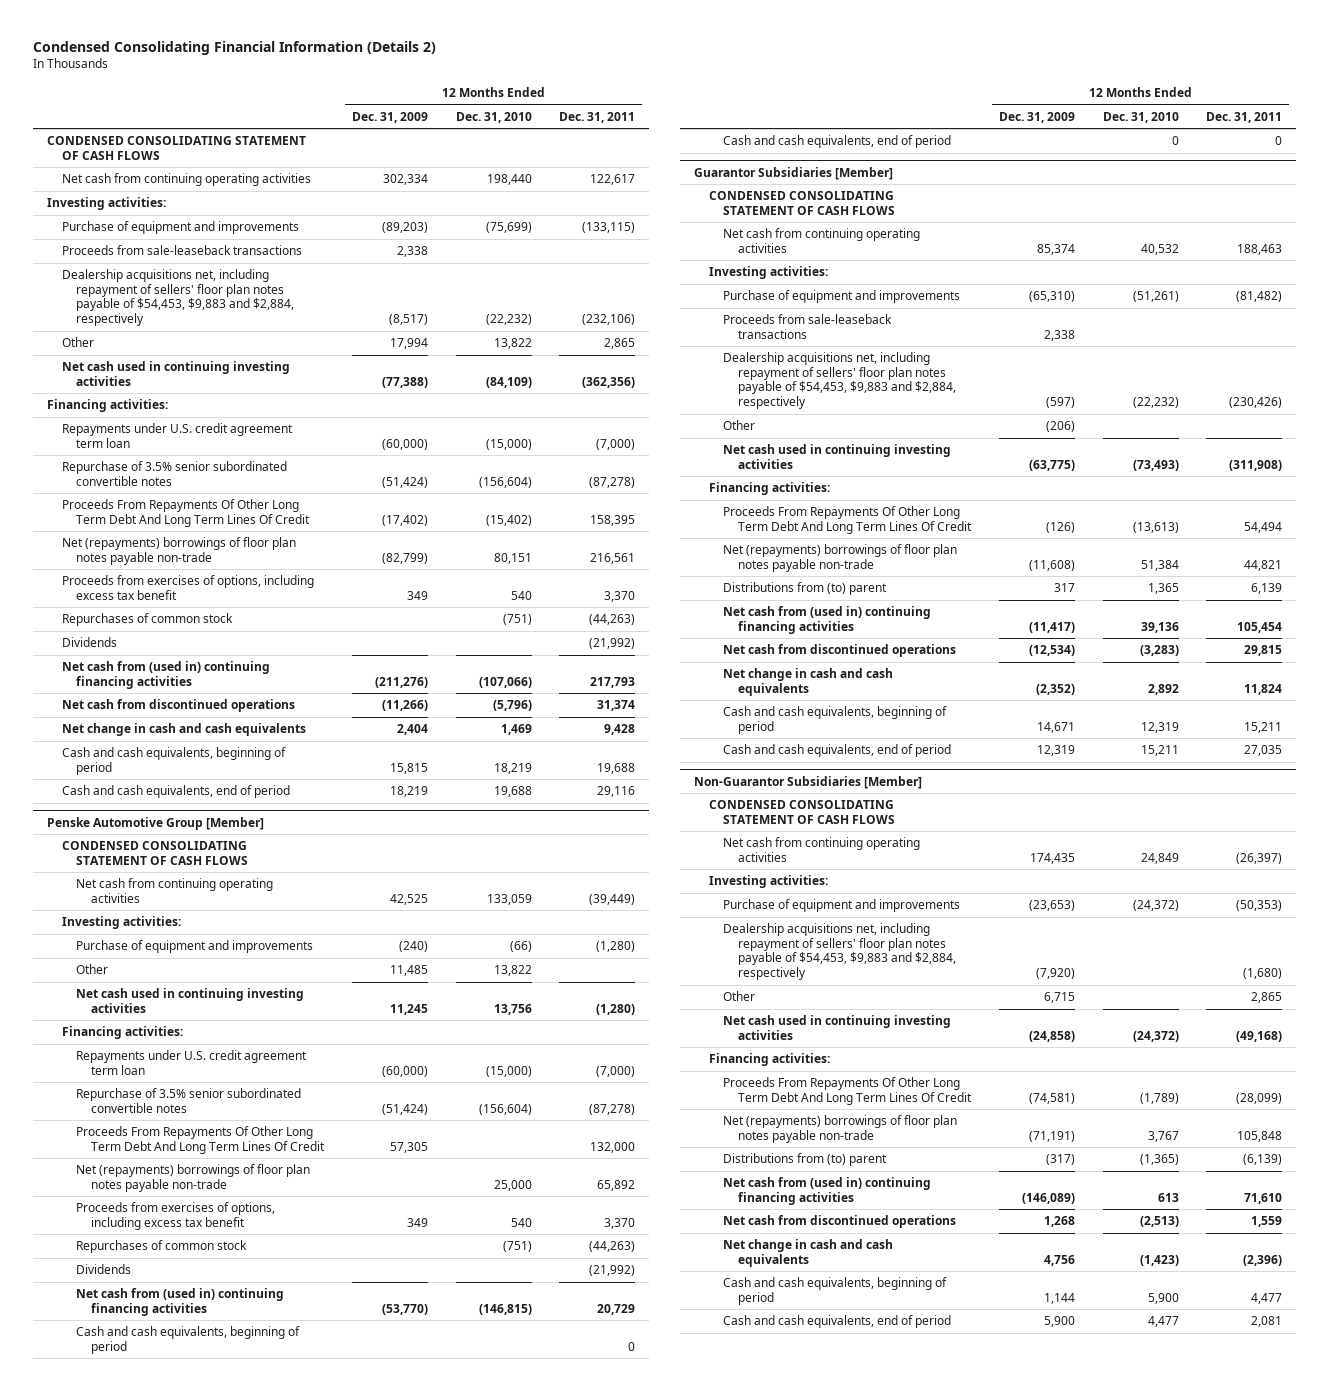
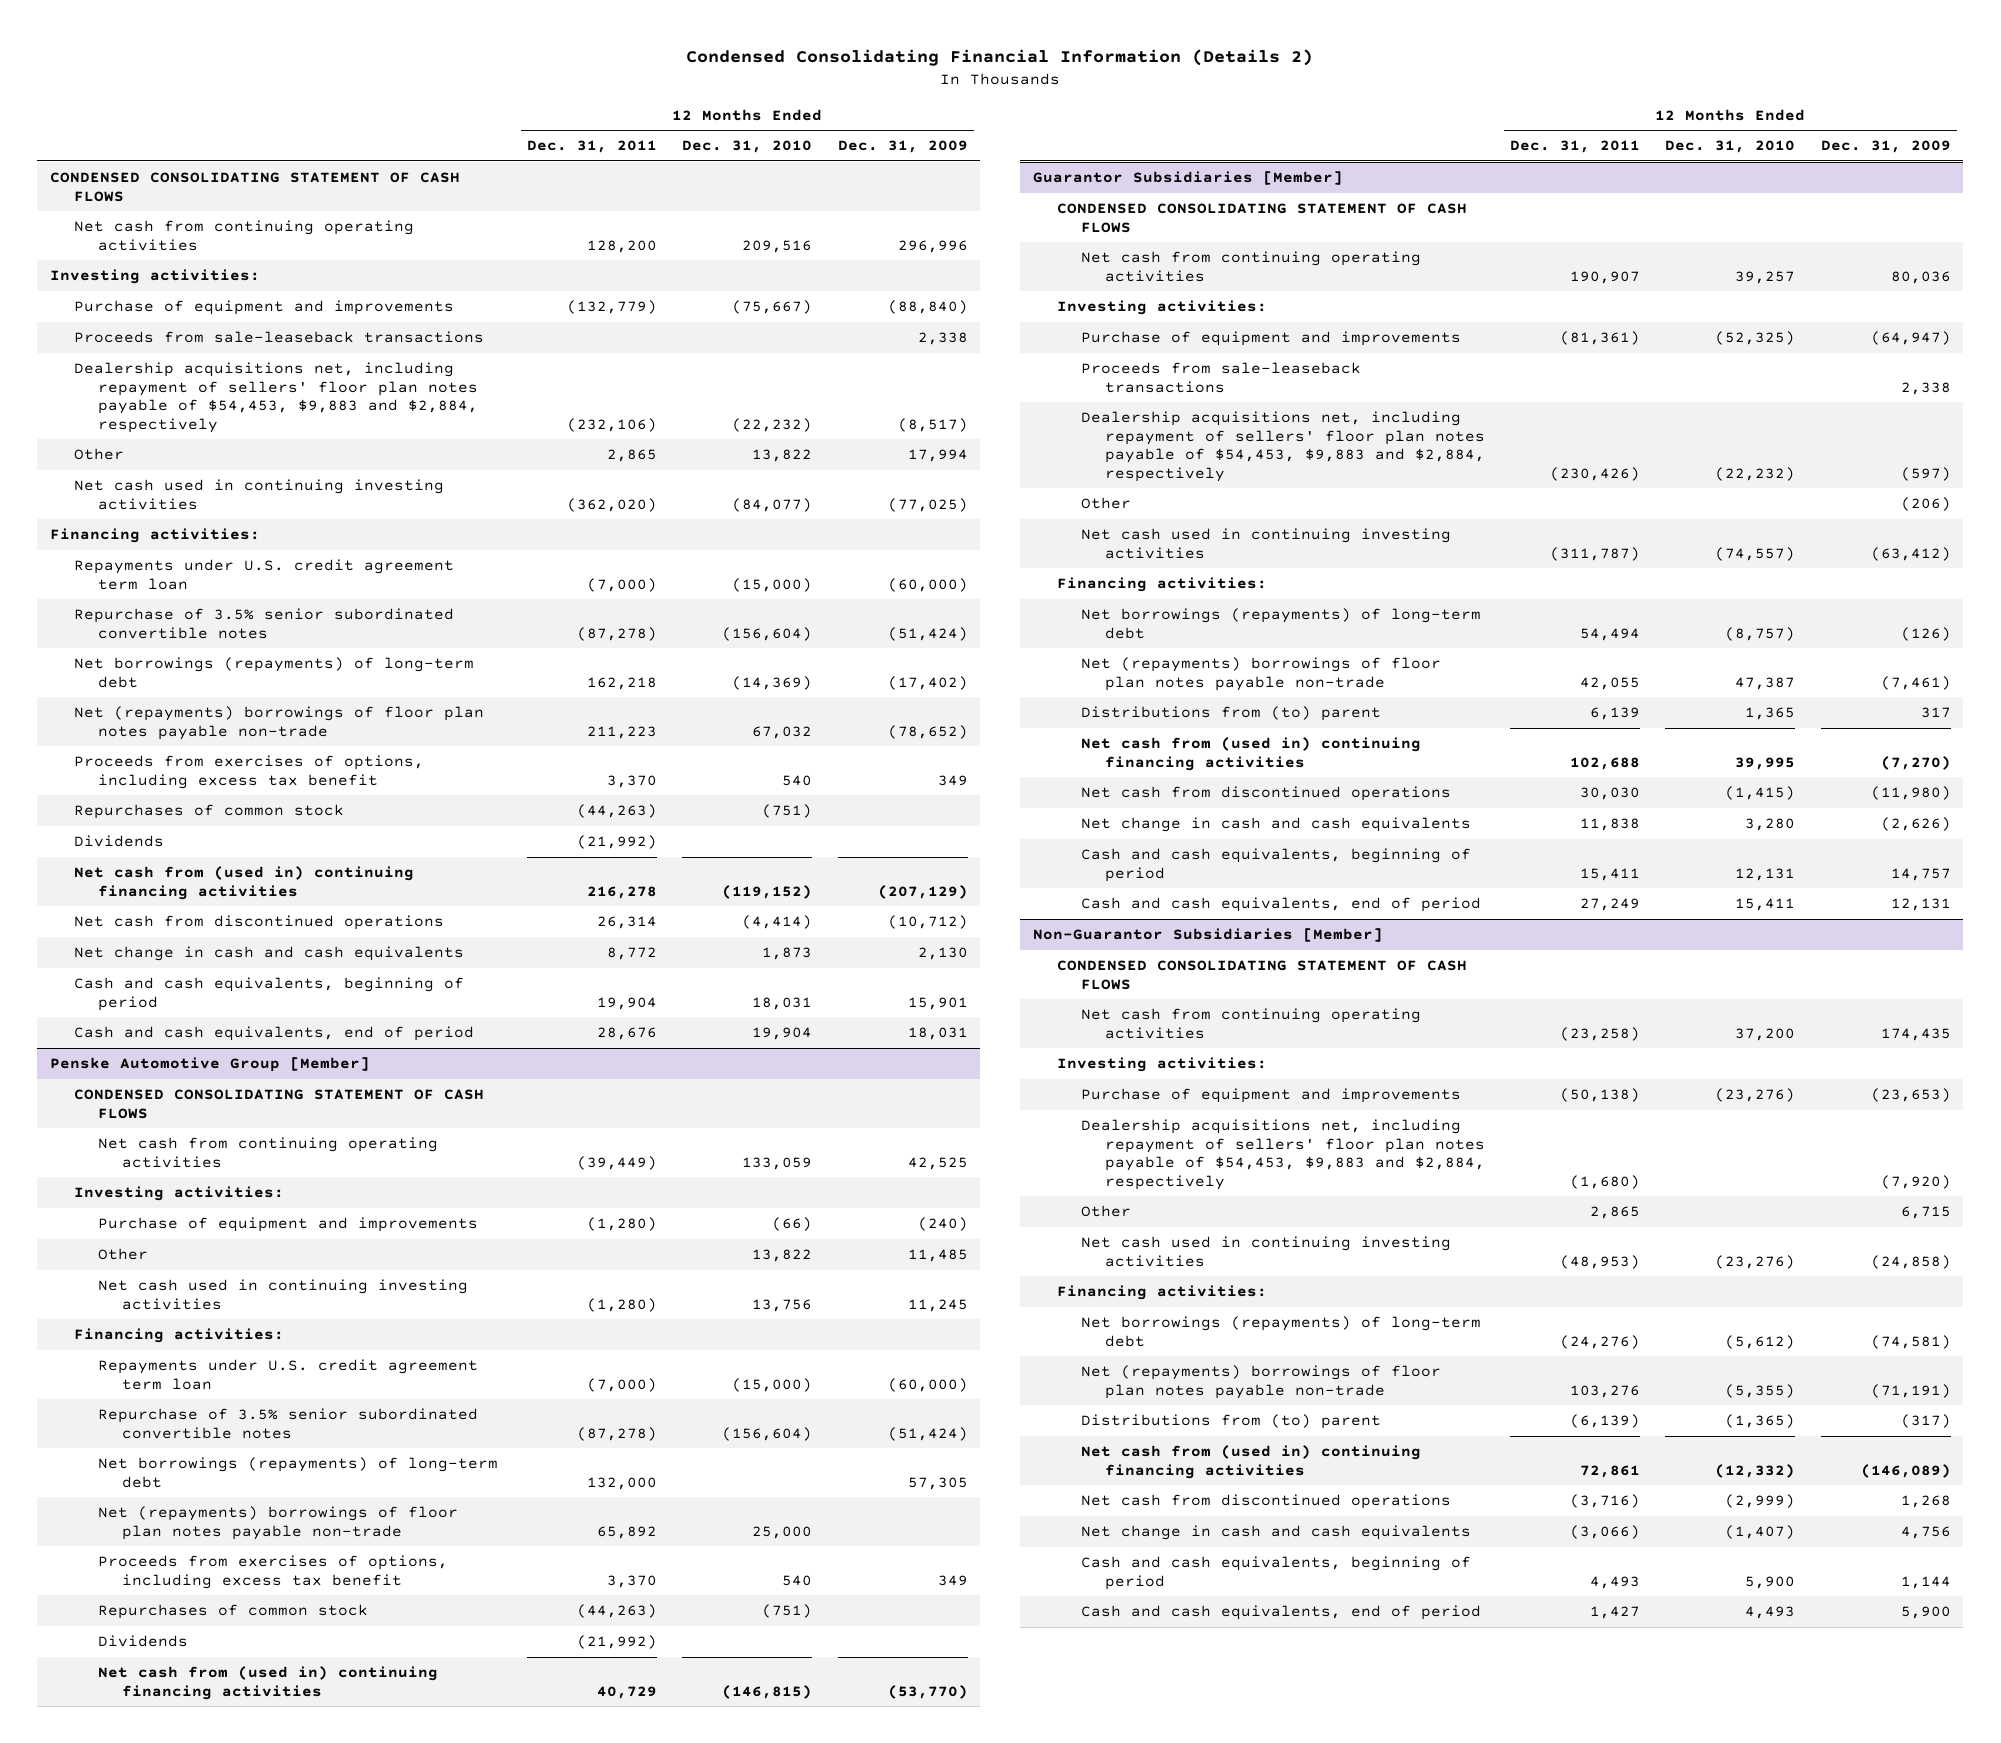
[383,174,429,186] 302,334 -> [897,239,968,253] 296,996
[486,174,532,186] 198,440 -> [742,239,813,253] 209,516
[590,174,636,186] 122,617 -> [586,239,657,253] 128,200
[382,222,429,234] (89,203) -> [887,299,968,314] (88,840)
[485,222,532,234] (75,699) -> [732,299,813,314] (75,667)
[582,222,636,234] (133,115) -> [566,299,657,314] (132,779)
[382,376,429,388] (77,388) -> [887,497,968,512] (77,025)
[485,376,532,388] (84,109) -> [732,497,813,512] (84,077)
[582,376,636,388] (362,356) -> [566,497,657,512] (362,020)
[61,499,311,527] Proceeds From Repayments Of Other Long Term Debt And Long Term Lines Of Credit -> [73,656,474,688] Net borrowings (repayments) of long-term debt
[485,514,532,526] (15,402) -> [732,675,813,690] (14,369)
[590,514,636,526] 158,395 -> [586,676,657,690] 162,218
[382,552,429,564] (82,799) -> [887,724,968,739] (78,652)
[493,552,532,564] 80,151 -> [752,725,813,739] 67,032
[590,552,636,564] 216,561 -> [586,725,657,739] 211,223
[375,676,429,688] (211,276) -> [877,884,968,899] (207,129)
[478,676,532,688] (107,066) -> [722,884,813,899] (119,152)
[590,676,636,688] 217,793 -> [586,885,657,899] 216,278
[382,700,429,712] (11,266) -> [887,914,968,929] (10,712)
[492,700,532,712] (5,796) -> [742,914,813,929] (4,414)
[597,700,636,712] 31,374 -> [596,915,657,929] 26,314
[397,724,429,736] 2,404 -> [917,946,968,960] 2,130
[500,724,532,736] 1,469 -> [762,946,813,960] 1,873
[604,724,636,736] 9,428 -> [606,946,657,960] 8,772
[390,762,429,774] 15,815 -> [907,996,968,1010] 15,901
[493,762,532,774] 18,219 -> [752,996,813,1010] 18,031
[597,762,636,774] 19,688 -> [596,996,657,1010] 19,904
[390,786,429,798] 18,219 -> [907,1026,968,1040] 18,031
[493,786,532,798] 19,688 -> [752,1026,813,1040] 19,904
[597,786,636,798] 29,116 -> [596,1026,657,1040] 28,676
[76,1126,326,1154] Proceeds From Repayments Of Other Long Term Debt And Long Term Lines Of Credit -> [97,1456,498,1488] Net borrowings (repayments) of long-term debt
[76,1326,301,1354] Cash and cash equivalents, beginning of period -> none
[723,135,952,149] Cash and cash equivalents, end of period -> none
[597,1303,636,1315] 20,729 -> [596,1685,657,1699] 40,729
[1036,243,1075,255] 85,374 -> [1890,270,1951,284] 80,036
[1140,243,1179,255] 40,532 -> [1735,270,1796,284] 39,257
[1237,243,1283,255] 188,463 -> [1569,270,1640,284] 190,907
[1028,291,1075,303] (65,310) -> [1870,330,1951,345] (64,947)
[1132,291,1179,303] (51,261) -> [1715,330,1796,345] (52,325)
[1236,291,1283,303] (81,482) -> [1559,330,1640,345] (81,361)
[1028,459,1075,471] (63,775) -> [1870,546,1951,561] (63,412)
[1132,459,1179,471] (73,493) -> [1715,546,1796,561] (74,557)
[1229,459,1283,471] (311,908) -> [1549,546,1640,561] (311,787)
[723,506,973,534] Proceeds From Repayments Of Other Long Term Debt And Long Term Lines Of Credit -> [1080,607,1481,639] Net borrowings (repayments) of long-term debt
[1132,521,1179,533] (13,613) -> [1725,626,1796,641] (8,757)
[1028,559,1075,571] (11,608) -> [1880,675,1951,690] (7,461)
[1140,559,1179,571] 51,384 -> [1735,676,1796,690] 47,387
[1244,559,1283,571] 44,821 -> [1579,676,1640,690] 42,055
[1028,621,1075,633] (11,417) -> [1880,755,1951,770] (7,270)
[1140,621,1179,633] 39,136 -> [1735,756,1796,770] 39,995
[1237,621,1283,633] 105,454 -> [1569,756,1640,770] 102,688
[1028,645,1075,657] (12,534) -> [1870,785,1951,800] (11,980)
[1139,645,1179,657] (3,283) -> [1725,785,1796,800] (1,415)
[1244,645,1283,657] 29,815 -> [1579,786,1640,800] 30,030
[1035,683,1075,695] (2,352) -> [1880,816,1951,831] (2,626)
[1147,683,1179,695] 2,892 -> [1745,817,1796,831] 3,280
[1244,683,1283,695] 11,824 -> [1579,817,1640,831] 11,838
[1036,721,1075,733] 14,671 -> [1890,867,1951,881] 14,757
[1140,721,1179,733] 12,319 -> [1735,867,1796,881] 12,131
[1244,721,1283,733] 15,211 -> [1579,867,1640,881] 15,411
[1036,745,1075,757] 12,319 -> [1890,897,1951,911] 12,131
[1140,745,1179,757] 15,211 -> [1735,897,1796,911] 15,411
[1244,745,1283,757] 27,035 -> [1579,897,1640,911] 27,249
[1140,852,1179,864] 24,849 -> [1735,1027,1796,1041] 37,200
[1236,852,1283,864] (26,397) -> [1559,1026,1640,1041] (23,258)
[1132,900,1179,912] (24,372) -> [1715,1087,1796,1102] (23,276)
[1236,900,1283,912] (50,353) -> [1559,1087,1640,1102] (50,138)
[1132,1030,1179,1042] (24,372) -> [1715,1254,1796,1269] (23,276)
[1236,1030,1283,1042] (49,168) -> [1559,1254,1640,1269] (48,953)
[723,1077,973,1105] Proceeds From Repayments Of Other Long Term Debt And Long Term Lines Of Credit -> [1080,1315,1481,1347] Net borrowings (repayments) of long-term debt
[1139,1092,1179,1104] (1,789) -> [1725,1334,1796,1349] (5,612)
[1236,1092,1283,1104] (28,099) -> [1559,1334,1640,1349] (24,276)
[1147,1130,1179,1142] 3,767 -> [1725,1383,1796,1398] (5,355)
[1237,1130,1283,1142] 105,848 -> [1569,1384,1640,1398] 103,276
[1157,1192,1179,1202] 613 -> [1715,1463,1796,1478] (12,332)
[1244,1192,1283,1204] 71,610 -> [1579,1464,1640,1478] 72,861
[1139,1216,1179,1228] (2,513) -> [1725,1493,1796,1508] (2,999)
[1251,1216,1283,1228] 1,559 -> [1569,1493,1640,1508] (3,716)
[1139,1254,1179,1266] (1,423) -> [1725,1524,1796,1539] (1,407)
[1243,1254,1283,1266] (2,396) -> [1569,1524,1640,1539] (3,066)
[1251,1292,1283,1304] 4,477 -> [1589,1575,1640,1589] 4,493
[1147,1316,1179,1328] 4,477 -> [1745,1605,1796,1619] 4,493
[1251,1316,1283,1328] 2,081 -> [1589,1605,1640,1619] 1,427

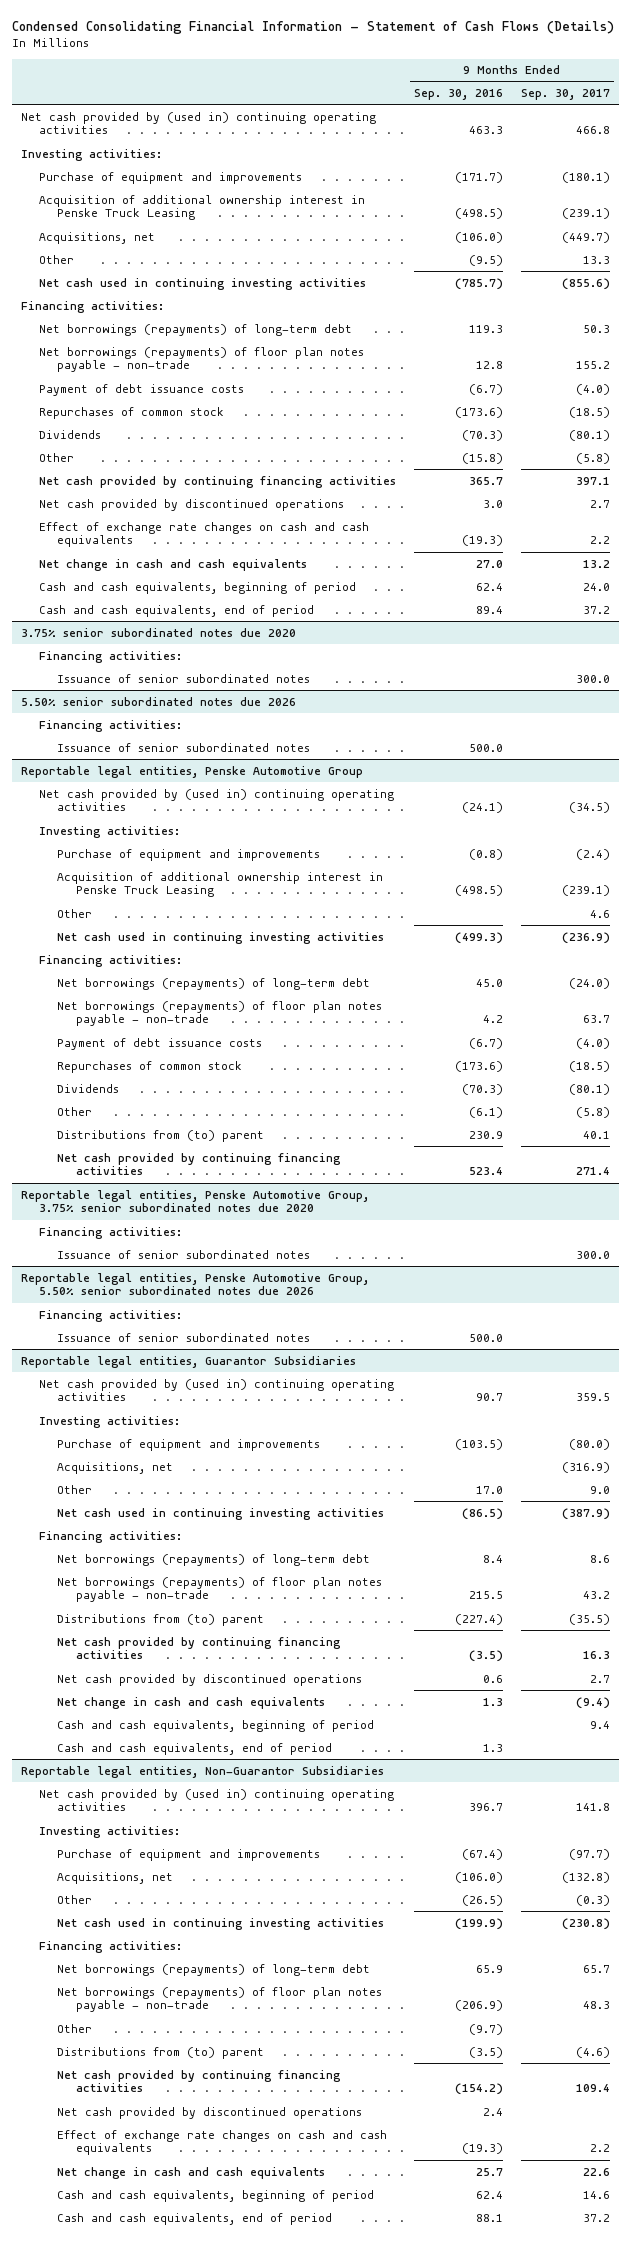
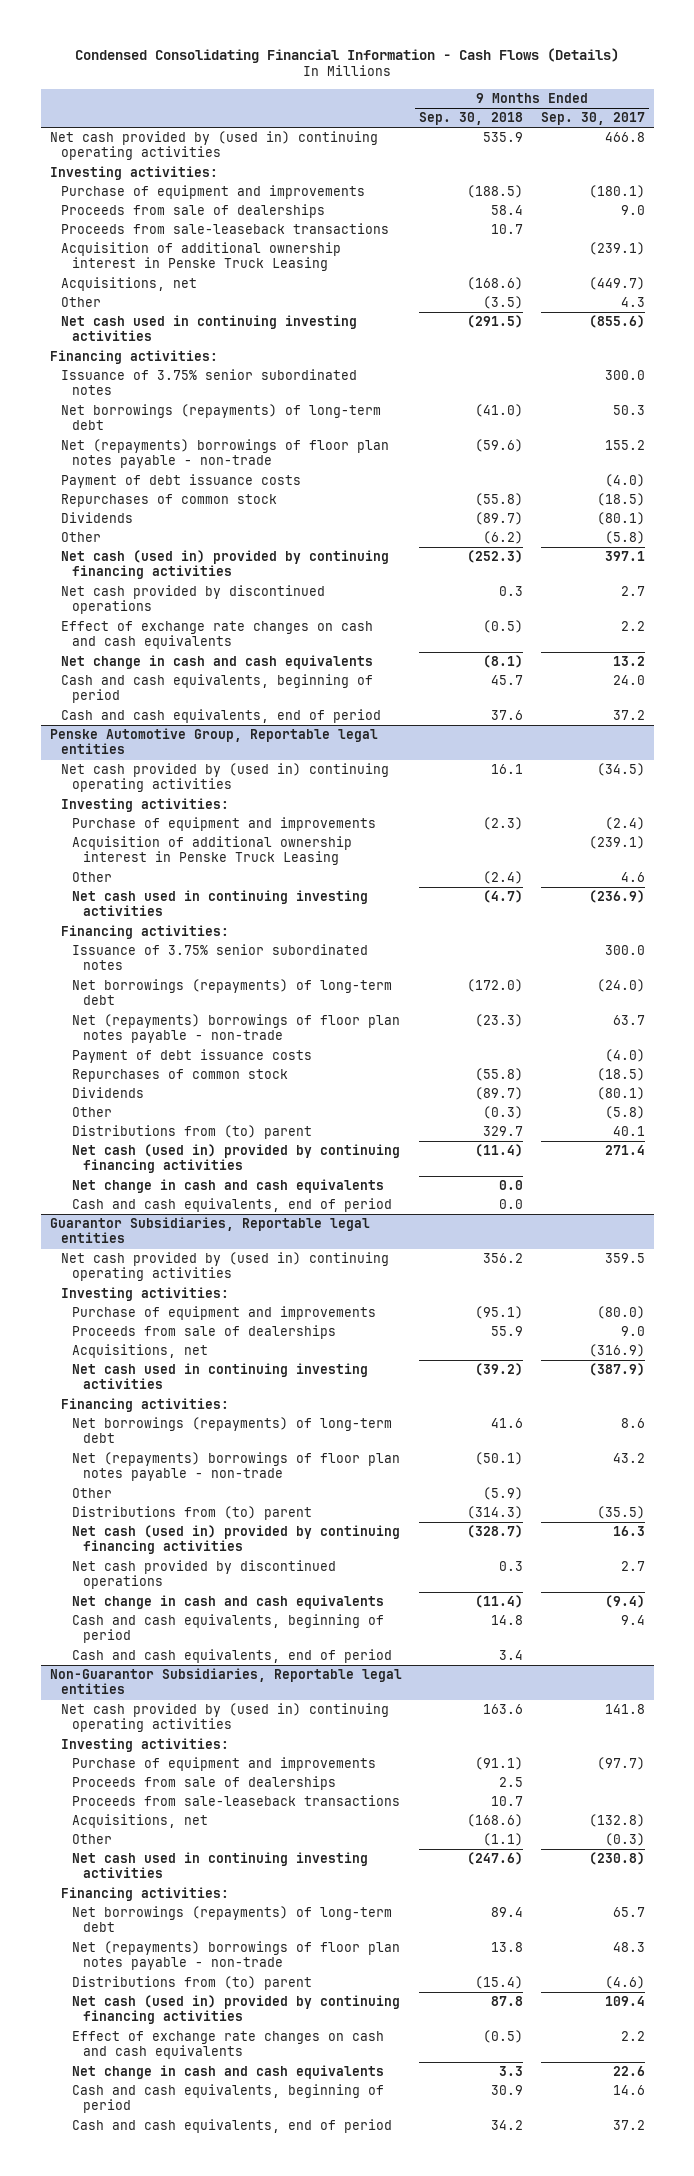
[12,20,615,34] Condensed Consolidating Financial Information - Statement of Cash Flows (Details) -> [75,47,620,63] Condensed Consolidating Financial Information - Cash Flows (Details)
[414,89,504,101] Sep. 30, 2016 -> none
none -> [419,112,524,126] Sep. 30, 2018
none -> [60,204,325,219] Proceeds from sale of dealerships
none -> [60,223,389,235] Proceeds from sale-leaseback transactions
[582,255,610,264] 13.3 -> [620,297,645,308] 4.3
none -> [60,369,357,396] Issuance of 3.75% senior subordinated notes
[39,346,365,373] Net borrowings (repayments) of floor plan notes payable - non-trade -> [60,439,389,469] Net (repayments) borrowings of floor plan notes payable - non-trade
[39,475,397,488] Net cash provided by continuing financing activities -> [60,550,389,580] Net cash (used in) provided by continuing financing activities
[21,627,297,637] 3.75% senior subordinated notes due 2020 -> none
[39,650,183,663] Financing activities: -> none
[57,673,311,683] Issuance of senior subordinated notes -> none
[21,696,297,706] 5.50% senior subordinated notes due 2026 -> none
[39,719,183,732] Financing activities: -> none
[57,742,311,752] Issuance of senior subordinated notes -> none
[21,765,364,778] Reportable legal entities, Penske Automotive Group -> [49,728,378,755] Penske Automotive Group, Reportable legal entities
none -> [71,944,368,971] Issuance of 3.75% senior subordinated notes
[57,1000,383,1027] Net borrowings (repayments) of floor plan notes payable - non-trade -> [71,1014,400,1044] Net (repayments) borrowings of floor plan notes payable - non-trade
[21,1189,370,1213] Reportable legal entities, Penske Automotive Group, 3.75% senior subordinated notes due 2020 -> none
[39,1226,183,1239] Financing activities: -> none
[57,1249,311,1259] Issuance of senior subordinated notes -> none
[21,1272,370,1296] Reportable legal entities, Penske Automotive Group, 5.50% senior subordinated notes due 2026 -> none
[39,1309,183,1322] Financing activities: -> none
[57,1332,311,1342] Issuance of senior subordinated notes -> none
[57,1152,342,1176] Net cash provided by continuing financing activities -> [71,1144,400,1174] Net cash (used in) provided by continuing financing activities
none -> [71,1179,384,1194] Net change in cash and cash equivalents
none -> [71,1198,392,1213] Cash and cash equivalents, end of period
[21,1355,357,1368] Reportable legal entities, Guarantor Subsidiaries -> [49,1217,370,1244] Guarantor Subsidiaries, Reportable legal entities
none -> [71,1325,336,1340] Proceeds from sale of dealerships
[57,1484,93,1494] Other -> none
[57,1576,383,1603] Net borrowings (repayments) of floor plan notes payable - non-trade -> [71,1452,400,1482] Net (repayments) borrowings of floor plan notes payable - non-trade
none -> [71,1488,112,1499] Other
[57,1636,342,1660] Net cash provided by continuing financing activities -> [71,1525,400,1555] Net cash (used in) provided by continuing financing activities
[21,1765,385,1778] Reportable legal entities, Non-Guarantor Subsidiaries -> [49,1668,402,1695] Non-Guarantor Subsidiaries, Reportable legal entities
none -> [71,1776,336,1791] Proceeds from sale of dealerships
none -> [71,1795,400,1807] Proceeds from sale-leaseback transactions
[57,2023,93,2033] Other -> none
[57,1986,383,2013] Net borrowings (repayments) of floor plan notes payable - non-trade -> [71,1941,400,1971] Net (repayments) borrowings of floor plan notes payable - non-trade
[57,2106,363,2119] Net cash provided by discontinued operations -> none
[57,2069,342,2093] Net cash provided by continuing financing activities -> [71,1995,400,2025] Net cash (used in) provided by continuing financing activities

